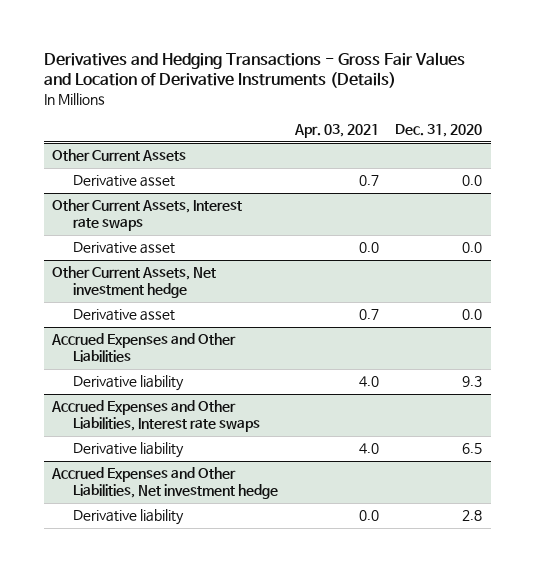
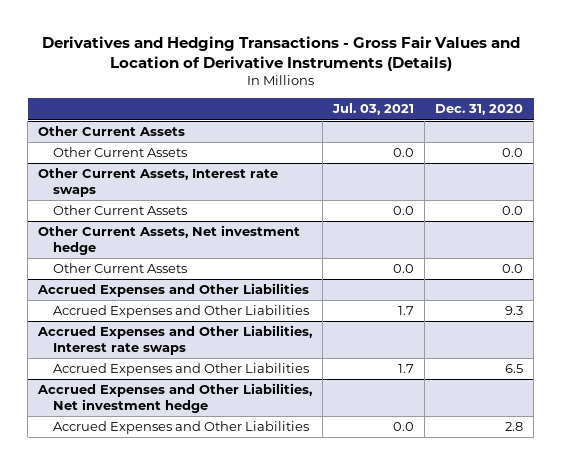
[293,124,379,139] Apr. 03, 2021 -> none
none -> [332,103,415,116] Jul. 03, 2021
[73,175,176,188] Derivative asset -> [52,147,187,158] Other Current Assets
[73,242,176,255] Derivative asset -> [52,205,187,216] Other Current Assets
[73,309,176,322] Derivative asset -> [52,263,187,274] Other Current Assets
[73,375,185,392] Derivative liability -> [52,305,309,319] Accrued Expenses and Other Liabilities
[73,442,185,459] Derivative liability -> [52,363,309,377] Accrued Expenses and Other Liabilities
[73,509,185,526] Derivative liability -> [52,421,309,435] Accrued Expenses and Other Liabilities

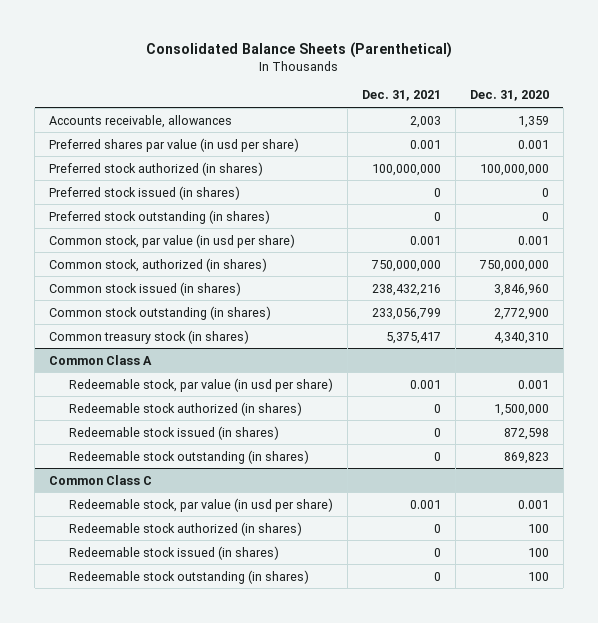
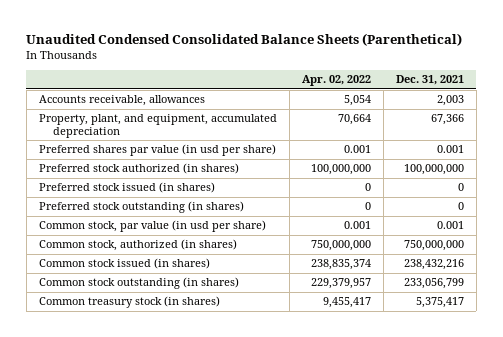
[145,41,452,58] Consolidated Balance Sheets (Parenthetical) -> [26,32,463,46] Unaudited Condensed Consolidated Balance Sheets (Parenthetical)
[469,90,549,102] Dec. 31, 2020 -> none
none -> [301,75,371,87] Apr. 02, 2022
none -> [38,114,277,139] Property, plant, and equipment, accumulated depreciation
[49,354,153,365] Common Class A -> none
[68,377,333,392] Redeemable stock, par value (in usd per share) -> none
[68,401,302,416] Redeemable stock authorized (in shares) -> none
[68,425,279,440] Redeemable stock issued (in shares) -> none
[68,449,309,464] Redeemable stock outstanding (in shares) -> none
[49,474,153,485] Common Class C -> none
[68,497,333,512] Redeemable stock, par value (in usd per share) -> none
[68,521,302,536] Redeemable stock authorized (in shares) -> none
[68,545,279,560] Redeemable stock issued (in shares) -> none
[68,569,309,584] Redeemable stock outstanding (in shares) -> none

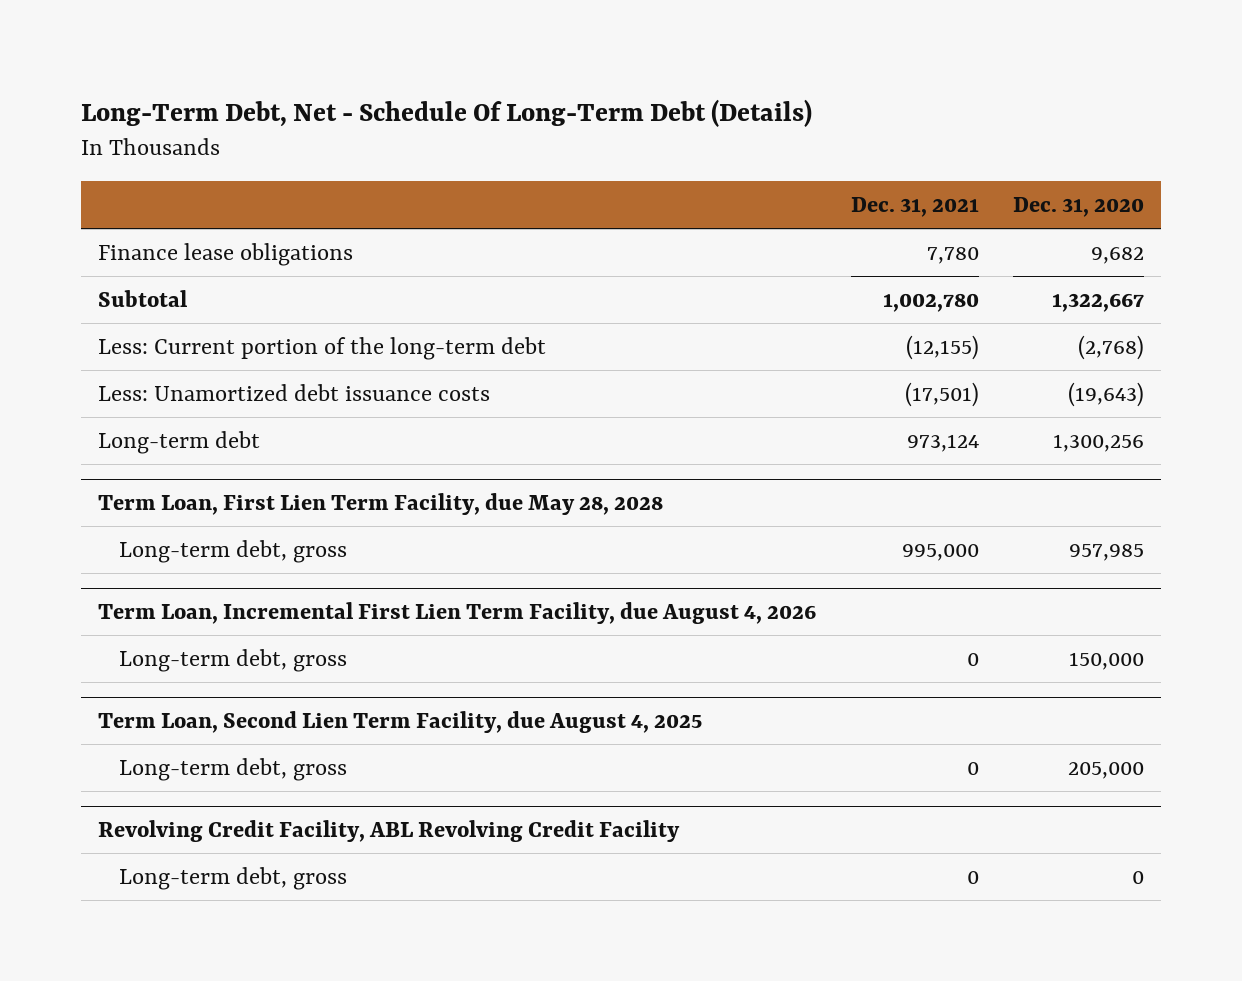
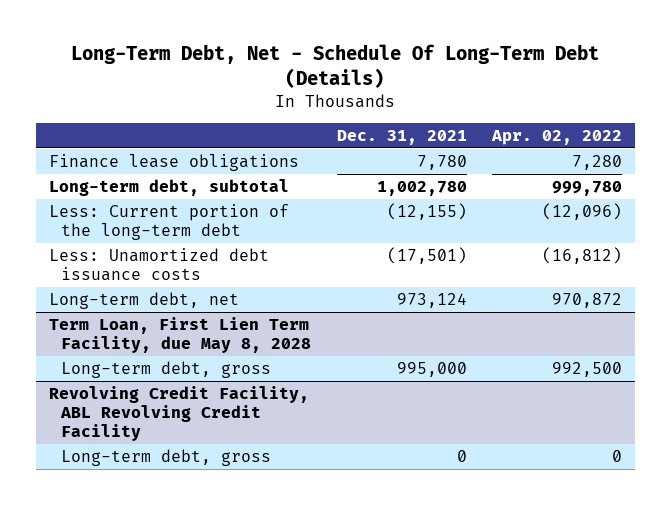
[1012,196,1144,217] Dec. 31, 2020 -> none
none -> [491,129,623,145] Apr. 02, 2022
[98,289,188,307] Subtotal -> [48,179,289,197] Long-term debt, subtotal
[98,430,261,454] Long-term debt -> [48,292,239,310] Long-term debt, net
[98,493,664,516] Term Loan, First Lien Term Facility, due May 28, 2028 -> [48,317,312,354] Term Loan, First Lien Term Facility, due May 8, 2028
[98,602,817,625] Term Loan, Incremental First Lien Term Facility, due August 4, 2026 -> none
[119,648,348,672] Long-term debt, gross -> none
[98,711,703,734] Term Loan, Second Lien Term Facility, due August 4, 2025 -> none
[119,757,348,781] Long-term debt, gross -> none

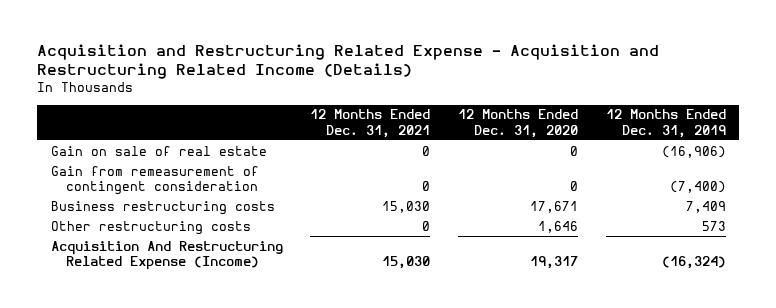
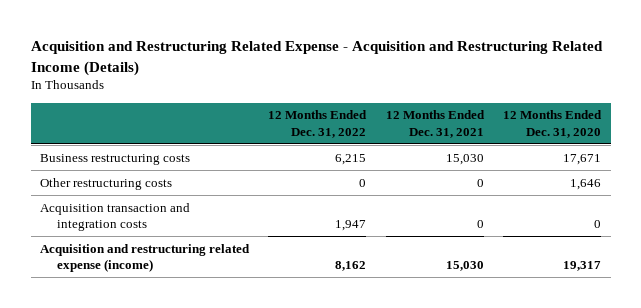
[605,109,726,138] 12 Months Ended Dec. 31, 2019 -> none
none -> [268,110,368,138] 12 Months Ended Dec. 31, 2022
[50,145,267,156] Gain on sale of real estate -> none
[50,165,259,195] Gain from remeasurement of contingent consideration -> none
none -> [40,202,191,232] Acquisition transaction and integration costs
[50,240,283,270] Acquisition And Restructuring Related Expense (Income) -> [40,243,251,273] Acquisition and restructuring related expense (income)

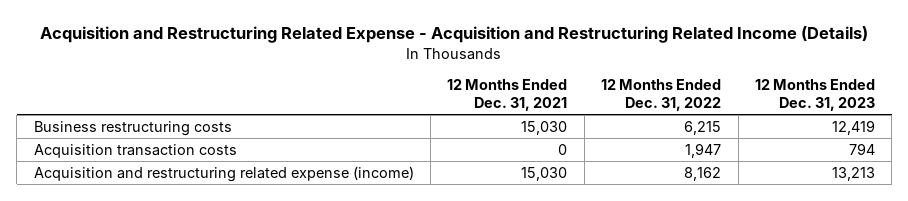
[502,110,602,138] 12 Months Ended Dec. 31, 2020 -> none
none -> [754,78,875,112] 12 Months Ended Dec. 31, 2023
[40,177,173,190] Other restructuring costs -> none
[40,202,191,232] Acquisition transaction and integration costs -> [33,143,237,158] Acquisition transaction costs

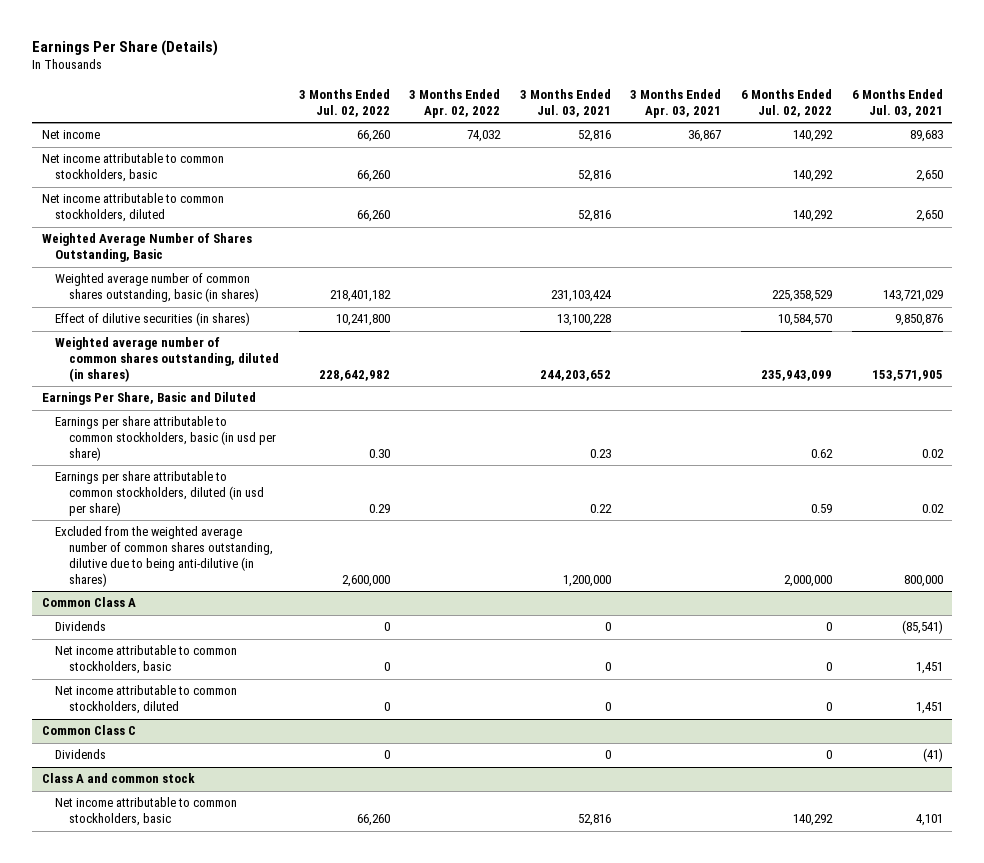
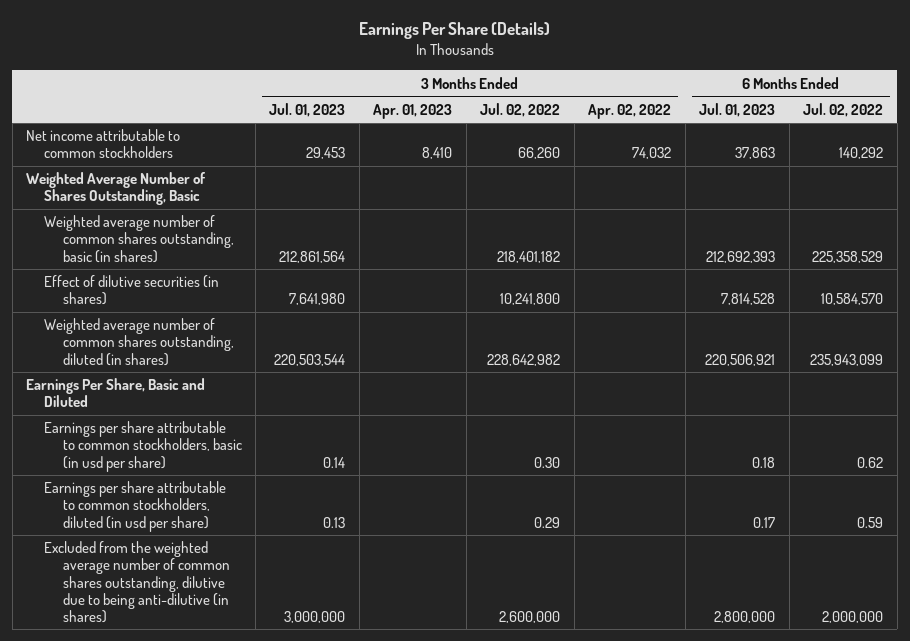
[519,88,611,117] 3 Months Ended Jul. 03, 2021 -> none
[630,88,722,118] 3 Months Ended Apr. 03, 2021 -> none
[851,88,943,117] 6 Months Ended Jul. 03, 2021 -> none
none -> [269,102,346,117] Jul. 01, 2023
none -> [373,103,453,119] Apr. 01, 2023
none -> [699,102,776,117] Jul. 01, 2023
[41,153,224,183] Net income attributable to common stockholders, basic -> none
[41,193,224,223] Net income attributable to common stockholders, diluted -> none
[41,130,100,140] Net income -> [26,129,181,159] Net income attributable to common stockholders
[41,597,136,608] Common Class A -> none
[55,621,107,632] Dividends -> none
[55,645,238,675] Net income attributable to common stockholders, basic -> none
[55,685,238,715] Net income attributable to common stockholders, diluted -> none
[41,725,136,736] Common Class C -> none
[55,749,107,760] Dividends -> none
[41,773,195,784] Class A and common stock -> none
[55,797,238,827] Net income attributable to common stockholders, basic -> none

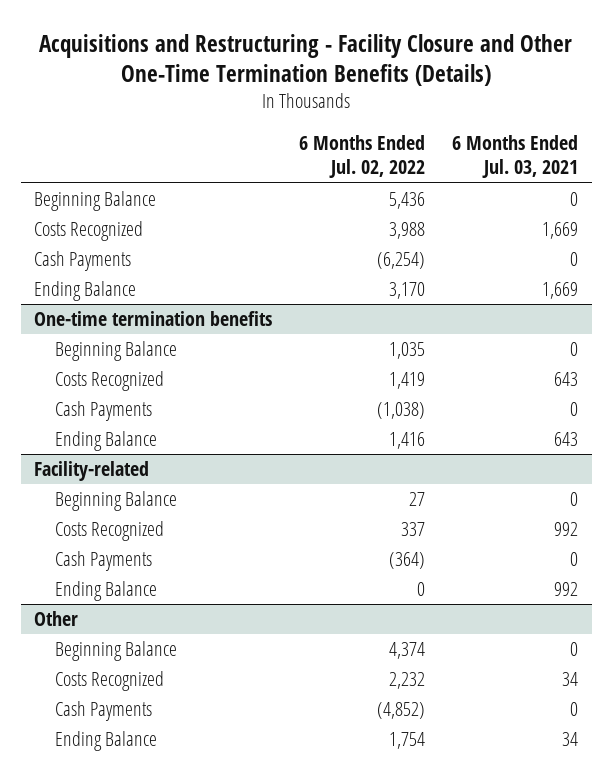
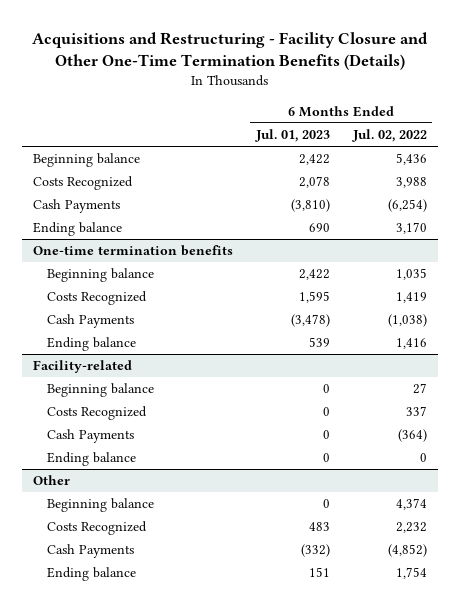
[452,135,579,179] 6 Months Ended Jul. 03, 2021 -> none
none -> [254,129,330,143] Jul. 01, 2023
[34,191,157,212] Beginning Balance -> [33,153,141,168] Beginning balance
[34,281,137,302] Ending Balance -> [33,222,123,237] Ending balance
[54,341,177,362] Beginning Balance -> [46,268,154,283] Beginning balance
[54,431,157,452] Ending Balance -> [46,337,136,352] Ending balance
[54,491,177,512] Beginning Balance -> [46,383,154,398] Beginning balance
[54,581,157,602] Ending Balance -> [46,452,136,467] Ending balance
[54,641,177,662] Beginning Balance -> [46,498,154,513] Beginning balance
[54,731,157,752] Ending Balance -> [46,567,136,582] Ending balance

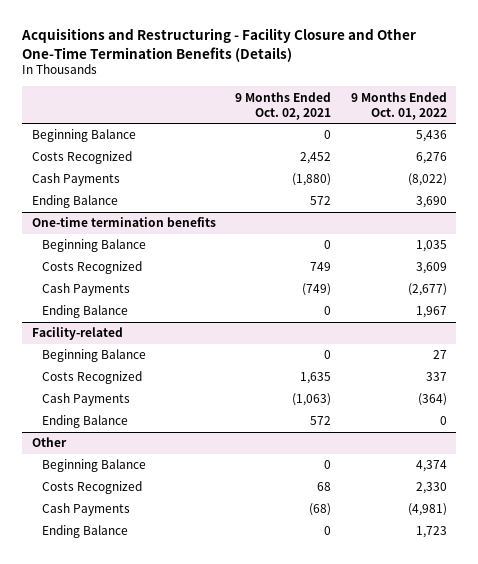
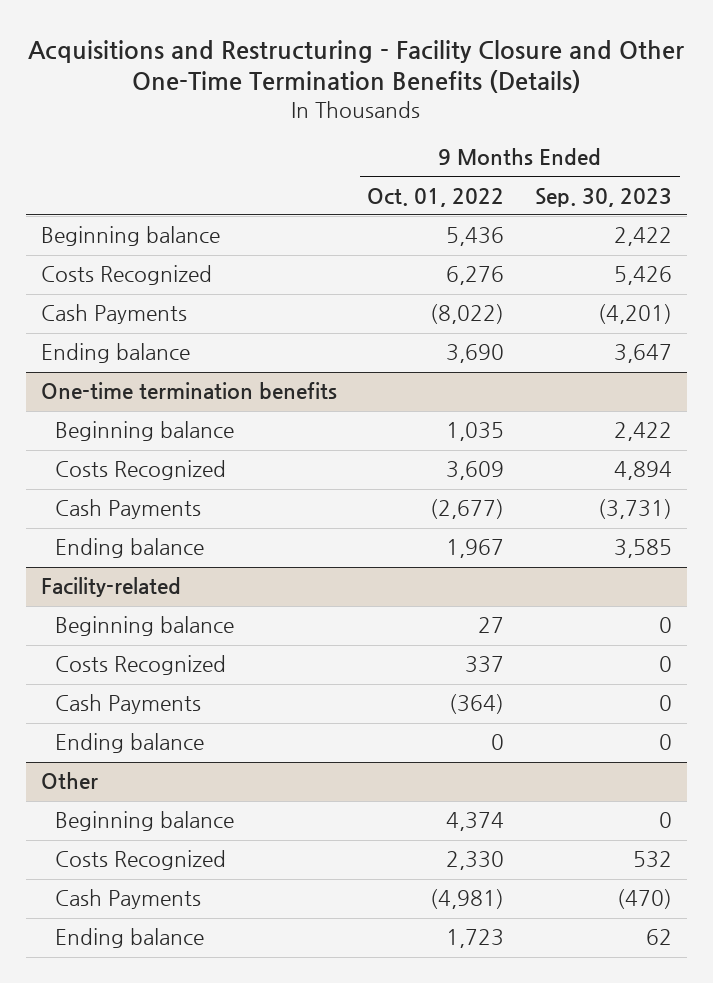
[235,91,332,120] 9 Months Ended Oct. 02, 2021 -> none
none -> [534,187,672,207] Sep. 30, 2023
[31,129,136,143] Beginning Balance -> [40,226,220,247] Beginning balance
[31,195,118,209] Ending Balance -> [40,343,190,364] Ending balance
[41,239,146,253] Beginning Balance -> [55,421,235,442] Beginning balance
[41,305,128,319] Ending Balance -> [55,538,205,559] Ending balance
[41,349,146,363] Beginning Balance -> [55,616,235,637] Beginning balance
[41,415,128,429] Ending Balance -> [55,733,205,754] Ending balance
[41,459,146,473] Beginning Balance -> [55,811,235,832] Beginning balance
[41,525,128,539] Ending Balance -> [55,928,205,949] Ending balance

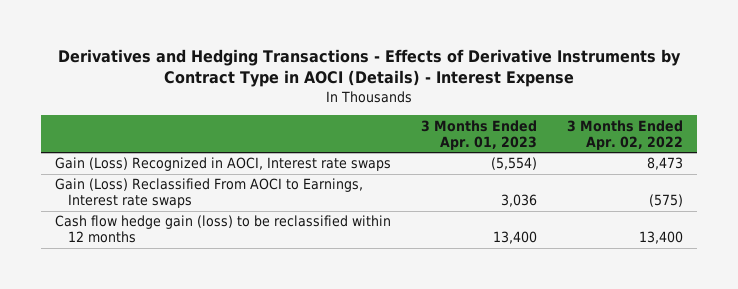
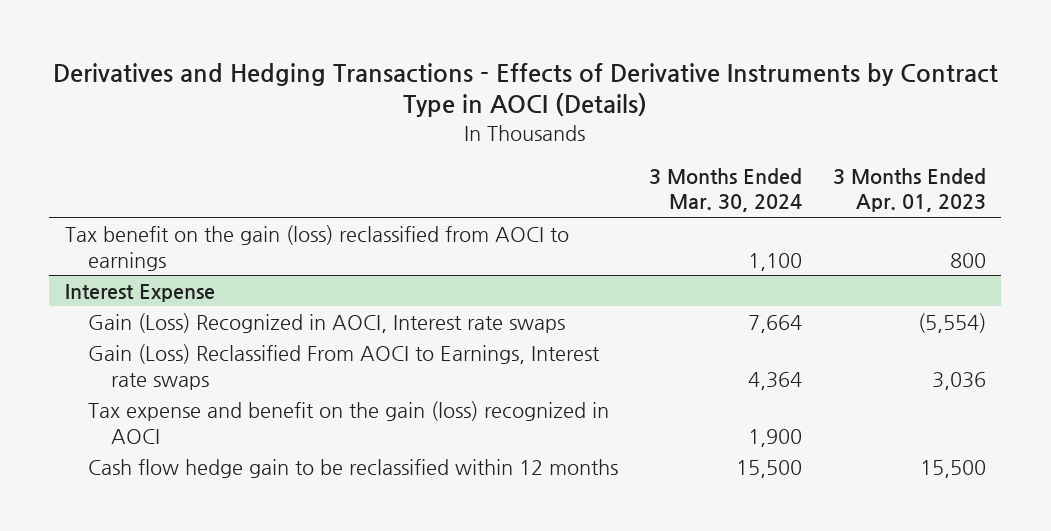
[57,48,681,88] Derivatives and Hedging Transactions - Effects of Derivative Instruments by Contract Type in AOCI (Details) - Interest Expense -> [53,62,999,118] Derivatives and Hedging Transactions - Effects of Derivative Instruments by Contract Type in AOCI (Details)
[566,119,683,150] 3 Months Ended Apr. 02, 2022 -> none
none -> [648,167,802,213] 3 Months Ended Mar. 30, 2024
none -> [64,224,569,271] Tax benefit on the gain (loss) reclassified from AOCI to earnings
none -> [64,283,215,302] Interest Expense
none -> [88,400,610,444] Tax expense and benefit on the gain (loss) recognized in AOCI
[55,215,392,244] Cash flow hedge gain (loss) to be reclassified within 12 months -> [88,458,619,478] Cash flow hedge gain to be reclassified within 12 months
[492,231,537,245] 13,400 -> [919,459,986,478] 15,500

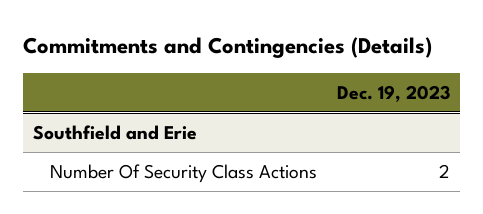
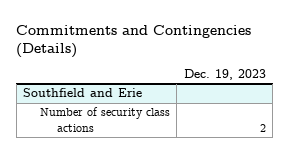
[49,163,317,183] Number Of Security Class Actions -> [40,107,171,132] Number of security class actions

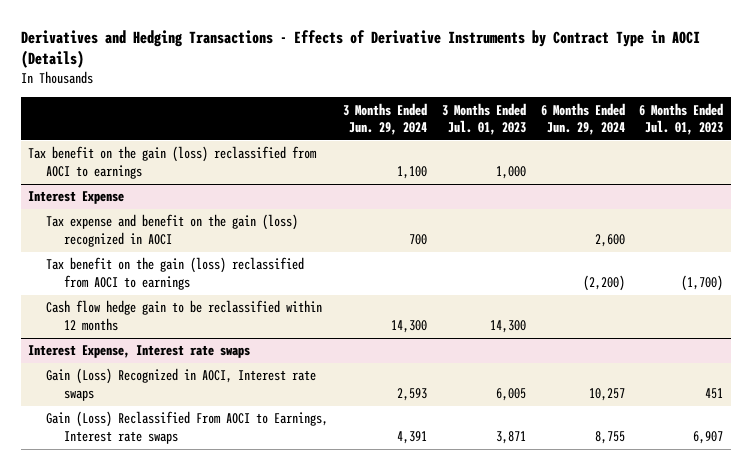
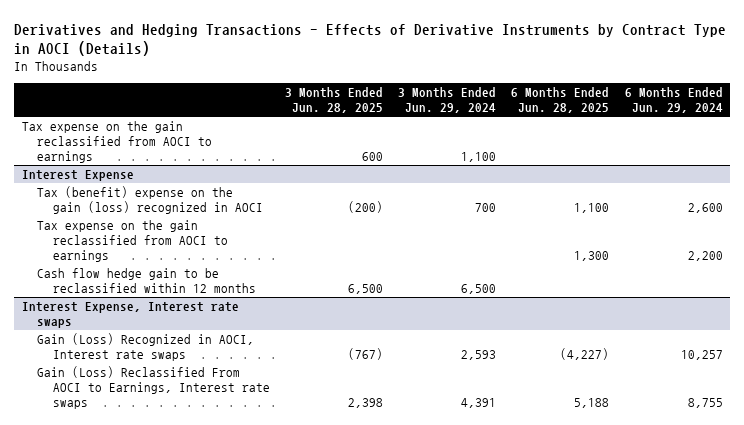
[441,102,526,136] 3 Months Ended Jul. 01, 2023 -> none
[639,102,724,136] 6 Months Ended Jul. 01, 2023 -> none
none -> [285,87,384,113] 3 Months Ended Jun. 28, 2025
none -> [511,87,610,113] 6 Months Ended Jun. 28, 2025
[28,146,318,179] Tax benefit on the gain (loss) reclassified from AOCI to earnings -> [21,121,213,163] Tax expense on the gain reclassified from AOCI to earnings
[46,214,299,247] Tax expense and benefit on the gain (loss) recognized in AOCI -> [37,186,263,215] Tax (benefit) expense on the gain (loss) recognized in AOCI
[46,257,305,290] Tax benefit on the gain (loss) reclassified from AOCI to earnings -> [37,220,228,262] Tax expense on the gain reclassified from AOCI to earnings
[582,274,625,291] (2,200) -> [687,250,723,261] 2,200
[391,319,428,333] 14,300 -> [461,284,497,295] 6,500

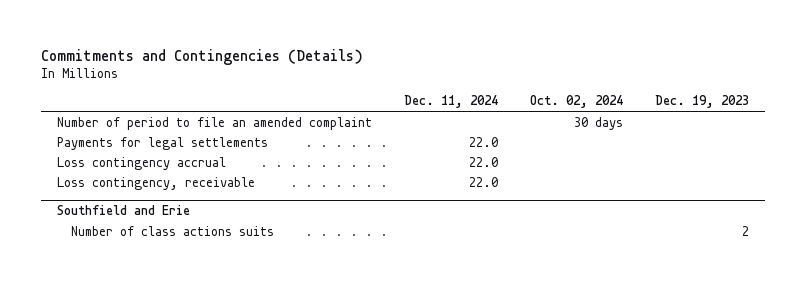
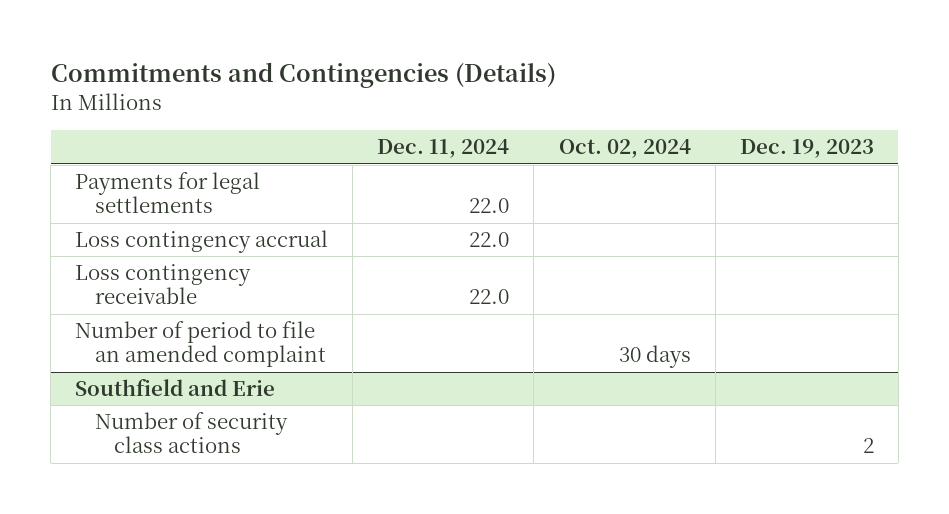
[56,176,255,190] Loss contingency, receivable -> [75,264,252,305] Loss contingency receivable
[56,116,372,130] Number of period to file an amended complaint -> [75,321,326,368] Number of period to file an amended complaint
[70,225,274,236] Number of class actions suits -> [94,412,288,454] Number of security class actions

